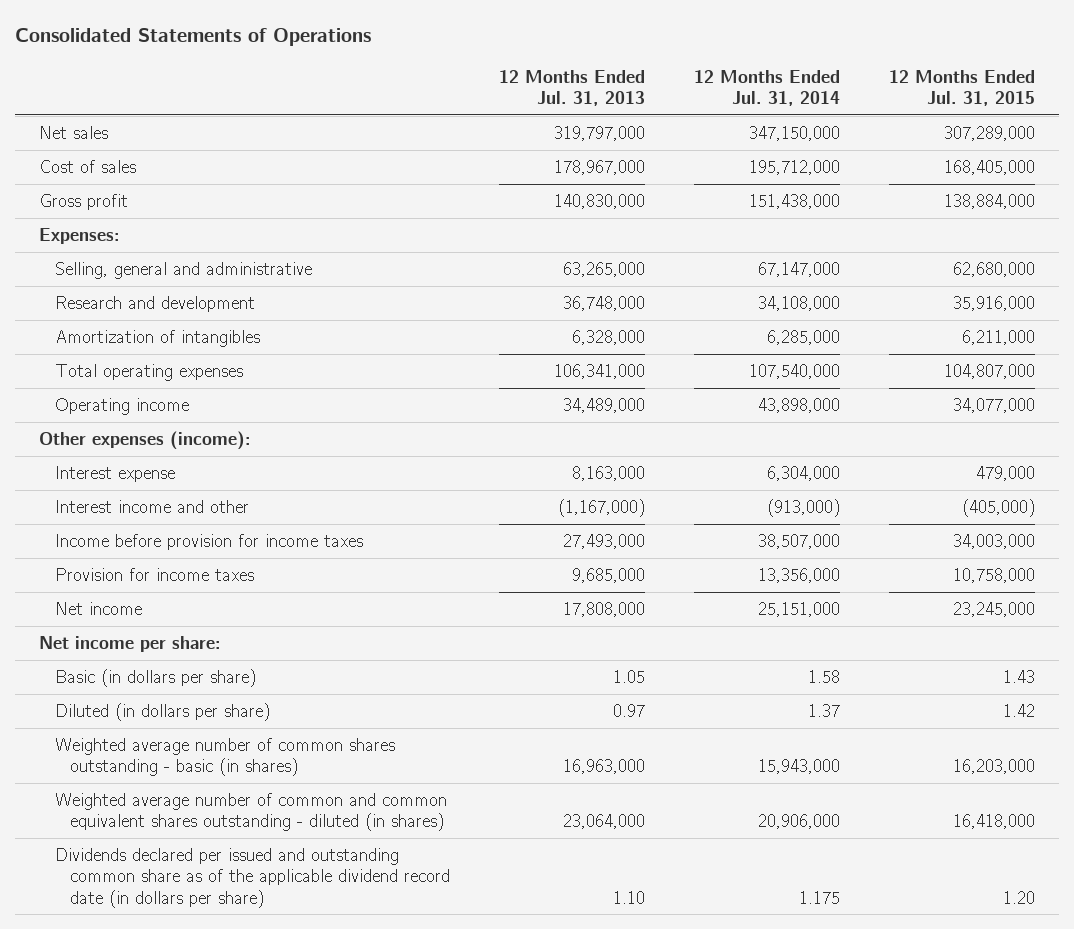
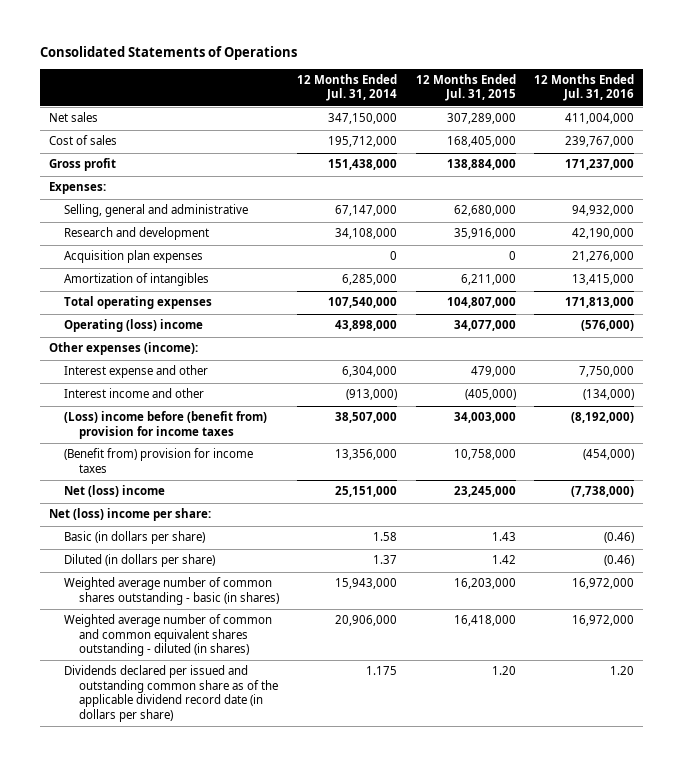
[498,69,645,107] 12 Months Ended Jul. 31, 2013 -> none
none -> [534,74,635,102] 12 Months Ended Jul. 31, 2016
none -> [63,250,203,264] Acquisition plan expenses
[54,397,189,415] Operating income -> [63,319,203,333] Operating (loss) income
[54,465,175,482] Interest expense -> [63,365,208,379] Interest expense and other
[54,533,363,550] Income before provision for income taxes -> [63,411,267,439] (Loss) income before (benefit from) provision for income taxes
[54,567,254,581] Provision for income taxes -> [63,448,253,473] (Benefit from) provision for income taxes
[54,601,142,615] Net income -> [63,485,165,498] Net (loss) income
[39,635,222,652] Net income per share: -> [48,508,211,522] Net (loss) income per share:

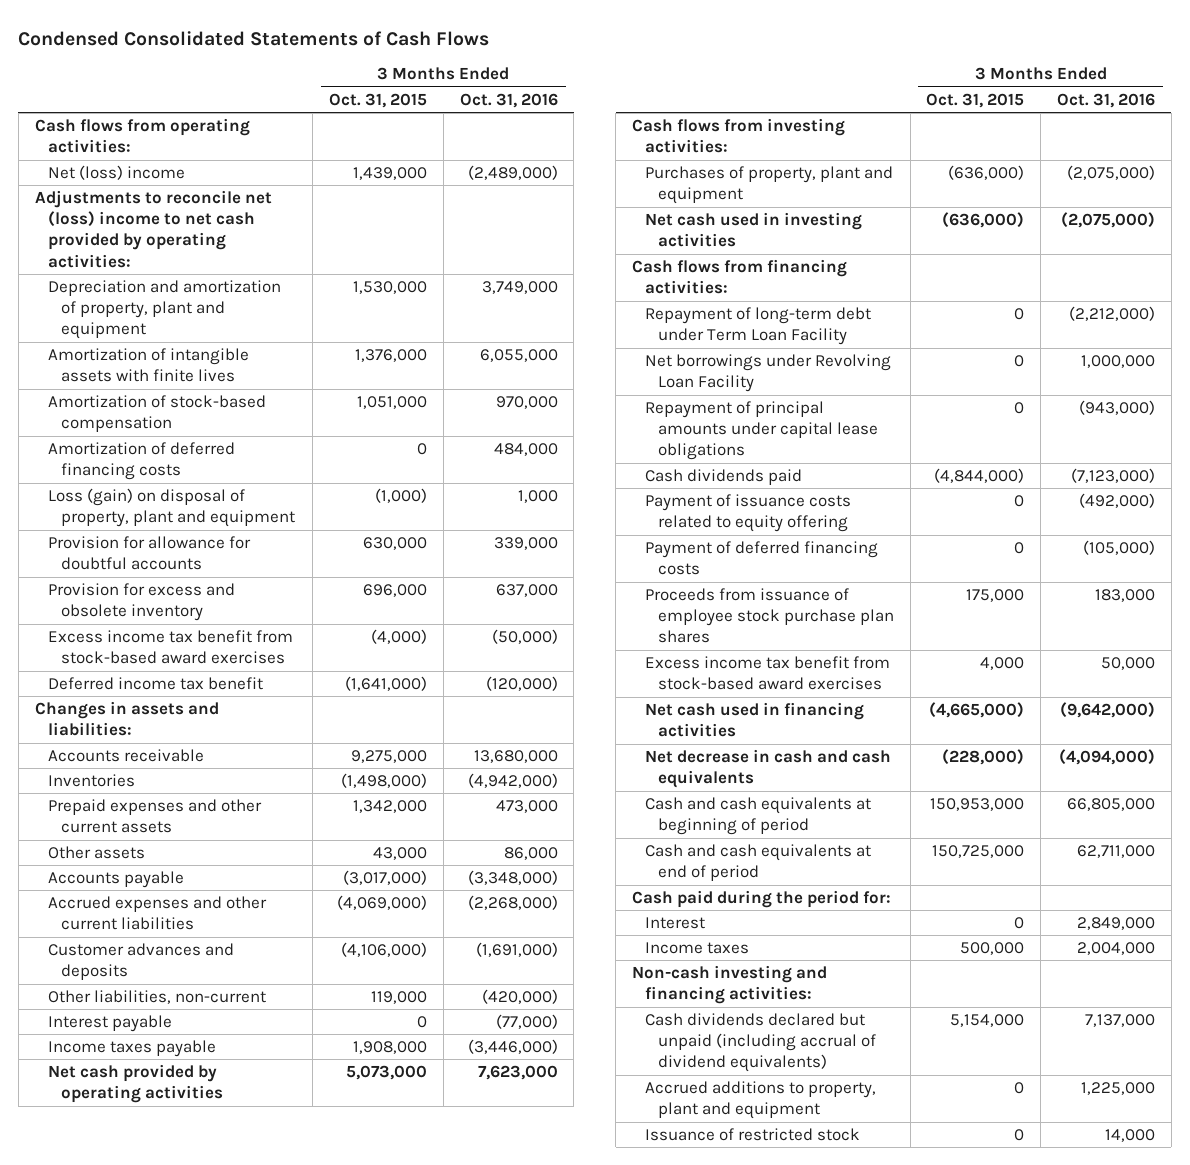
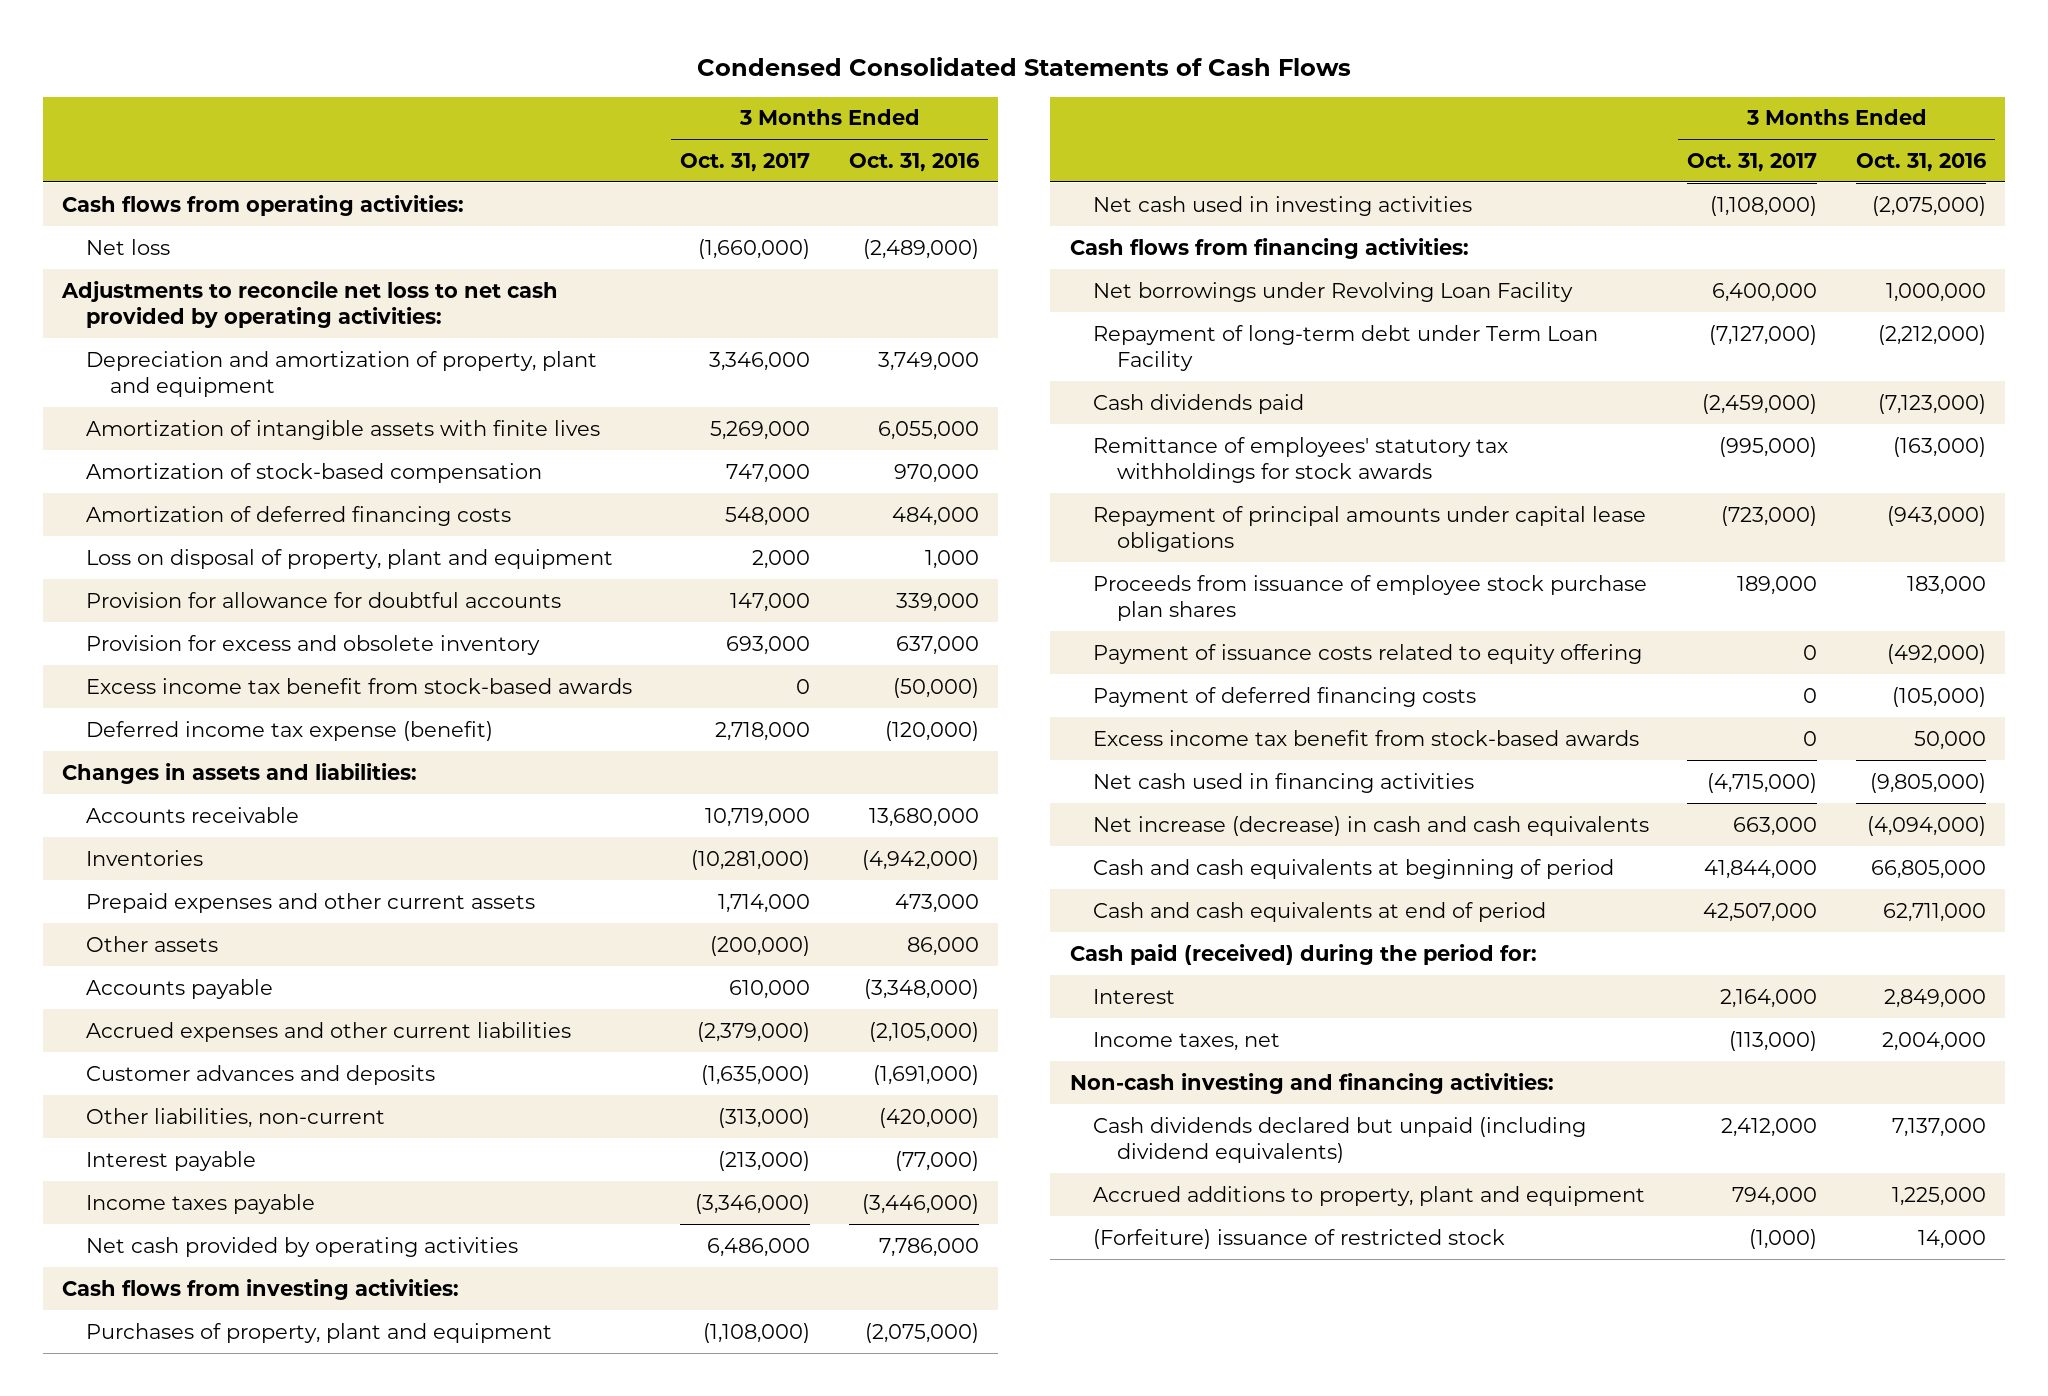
[329,92,428,108] Oct. 31, 2015 -> none
none -> [680,152,811,172] Oct. 31, 2017
[47,165,185,181] Net (loss) income -> [86,238,171,255] Net loss
[34,190,272,268] Adjustments to reconcile net (loss) income to net cash provided by operating activities: -> [61,280,559,328] Adjustments to reconcile net loss to net cash provided by operating activities:
[47,488,295,528] Loss (gain) on disposal of property, plant and equipment -> [86,548,614,569] Loss on disposal of property, plant and equipment
[47,630,293,665] Excess income tax benefit from stock-based award exercises -> [86,677,633,694] Excess income tax benefit from stock-based awards
[47,677,263,691] Deferred income tax benefit -> [86,720,494,741] Deferred income tax expense (benefit)
[467,895,558,911] (2,268,000) -> [868,1021,979,1042] (2,105,000)
[477,1065,558,1081] 7,623,000 -> [878,1237,979,1257] 7,786,000
[644,307,871,346] Repayment of long-term debt under Term Loan Facility -> [1093,324,1599,371] Repayment of long-term debt under Term Loan Facility
none -> [1093,436,1509,483] Remittance of employees' statutory tax withholdings for stock awards
[644,401,878,461] Repayment of principal amounts under capital lease obligations -> [1093,505,1647,552] Repayment of principal amounts under capital lease obligations
[644,588,894,644] Proceeds from issuance of employee stock purchase plan shares -> [1093,574,1648,621] Proceeds from issuance of employee stock purchase plan shares
[644,656,890,691] Excess income tax benefit from stock-based award exercises -> [1093,729,1640,746] Excess income tax benefit from stock-based awards
[1059,702,1155,719] (9,642,000) -> [1869,772,1986,793] (9,805,000)
[644,749,891,789] Net decrease in cash and cash equivalents -> [1093,815,1650,836] Net increase (decrease) in cash and cash equivalents
[631,890,891,909] Cash paid during the period for: -> [1069,943,1537,965] Cash paid (received) during the period for:
[644,942,749,955] Income taxes -> [1093,1031,1281,1051] Income taxes, net
[644,1013,876,1073] Cash dividends declared but unpaid (including accrual of dividend equivalents) -> [1093,1116,1587,1163] Cash dividends declared but unpaid (including dividend equivalents)
[644,1128,860,1142] Issuance of restricted stock -> [1093,1228,1506,1249] (Forfeiture) issuance of restricted stock

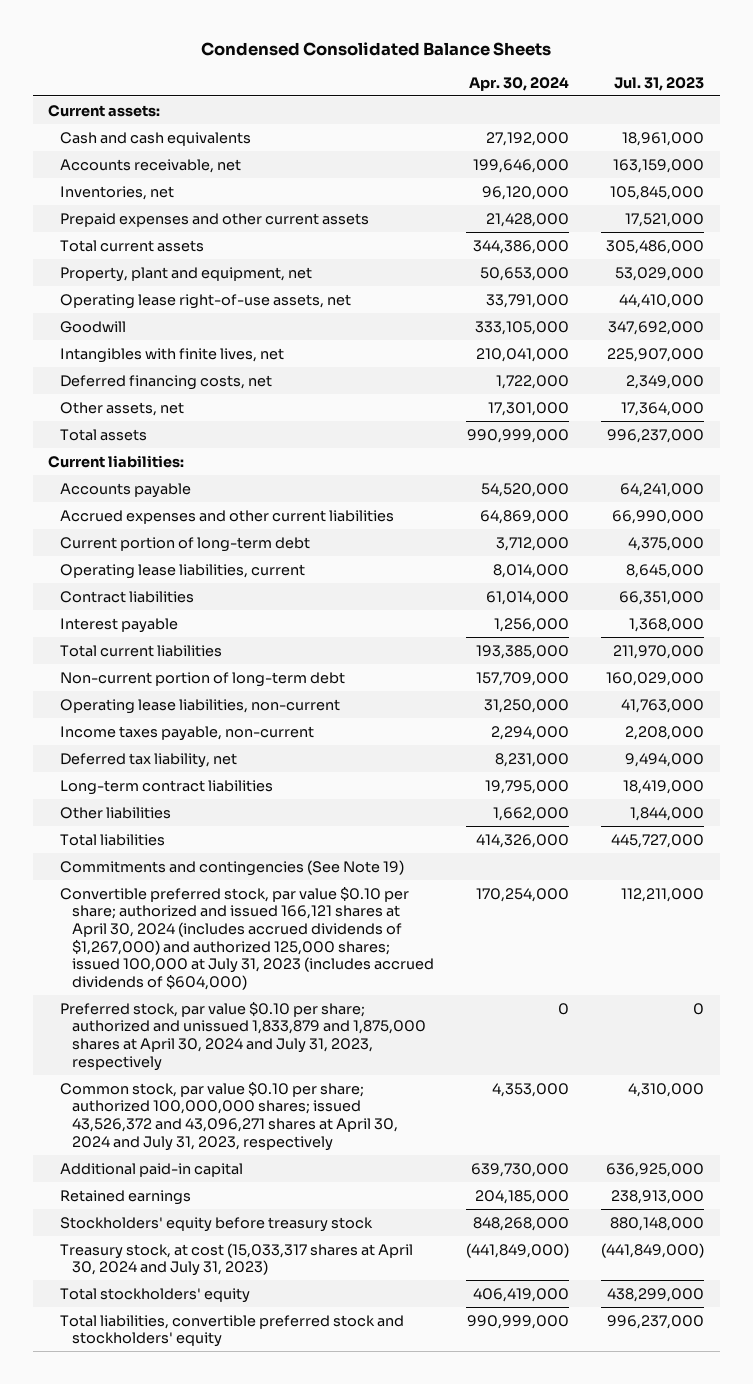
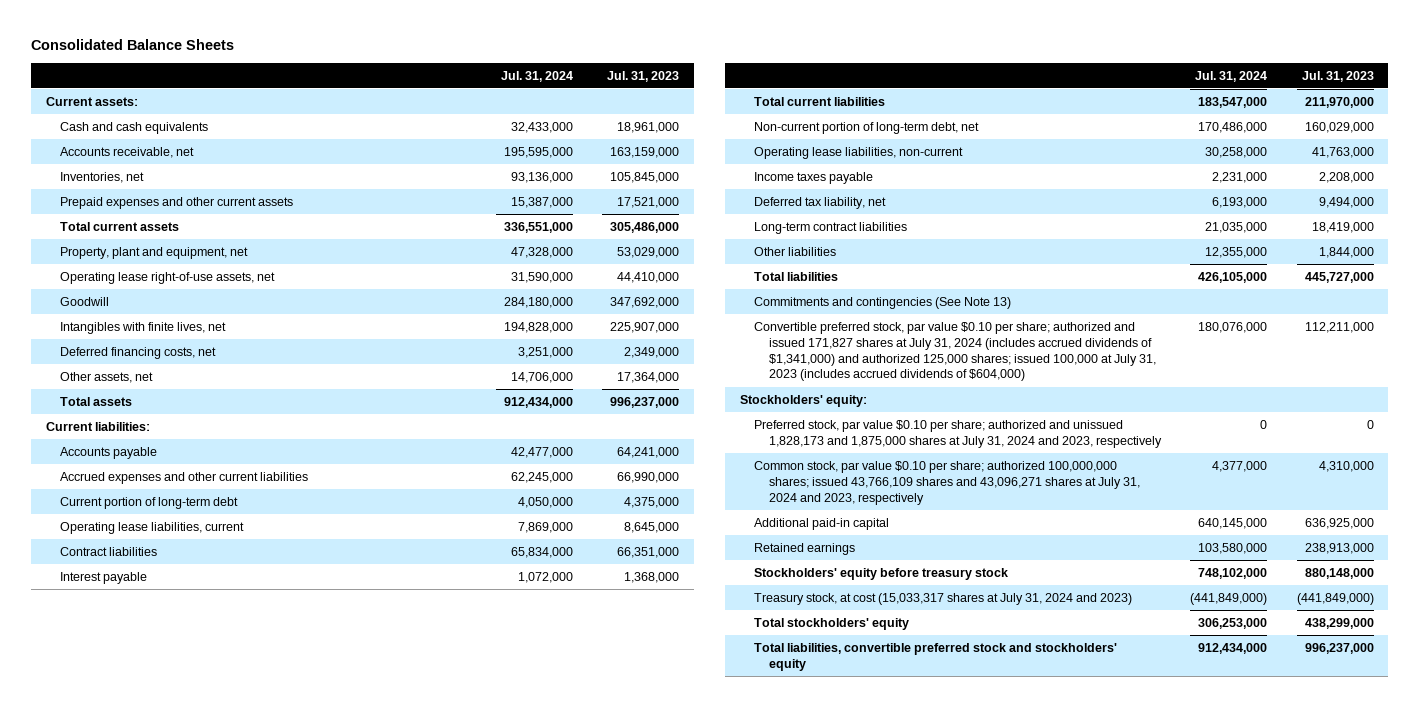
[201,41,552,56] Condensed Consolidated Balance Sheets -> [30,39,234,51] Consolidated Balance Sheets
[469,76,570,91] Apr. 30, 2024 -> none
none -> [500,70,573,82] Jul. 31, 2024
[60,671,346,687] Non-current portion of long-term debt -> [754,121,980,134] Non-current portion of long-term debt, net
[60,725,315,741] Income taxes payable, non-current -> [754,171,874,184] Income taxes payable
[60,859,405,876] Commitments and contingencies (See Note 19) -> [754,296,1012,309] Commitments and contingencies (See Note 13)
[60,886,435,991] Convertible preferred stock, par value $0.10 per share; authorized and issued 166,121 shares at April 30, 2024 (includes accrued dividends of $1,267,000) and authorized 125,000 shares; issued 100,000 at July 31, 2023 (includes accrued dividends of $604,000) -> [754,321,1156,382] Convertible preferred stock, par value $0.10 per share; authorized and issued 171,827 shares at July 31, 2024 (includes accrued dividends of $1,341,000) and authorized 125,000 shares; issued 100,000 at July 31, 2023 (includes accrued dividends of $604,000)
none -> [739,394,867,407] Stockholders' equity:
[60,1001,427,1071] Preferred stock, par value $0.10 per share; authorized and unissued 1,833,879 and 1,875,000 shares at April 30, 2024 and July 31, 2023, respectively -> [754,419,1162,448] Preferred stock, par value $0.10 per share; authorized and unissued 1,828,173 and 1,875,000 shares at July 31, 2024 and 2023, respectively
[60,1081,399,1151] Common stock, par value $0.10 per share; authorized 100,000,000 shares; issued 43,526,372 and 43,096,271 shares at April 30, 2024 and July 31, 2023, respectively -> [754,460,1140,505] Common stock, par value $0.10 per share; authorized 100,000,000 shares; issued 43,766,109 shares and 43,096,271 shares at July 31, 2024 and 2023, respectively
[60,1242,414,1277] Treasury stock, at cost (15,033,317 shares at April 30, 2024 and July 31, 2023) -> [754,592,1133,605] Treasury stock, at cost (15,033,317 shares at July 31, 2024 and 2023)

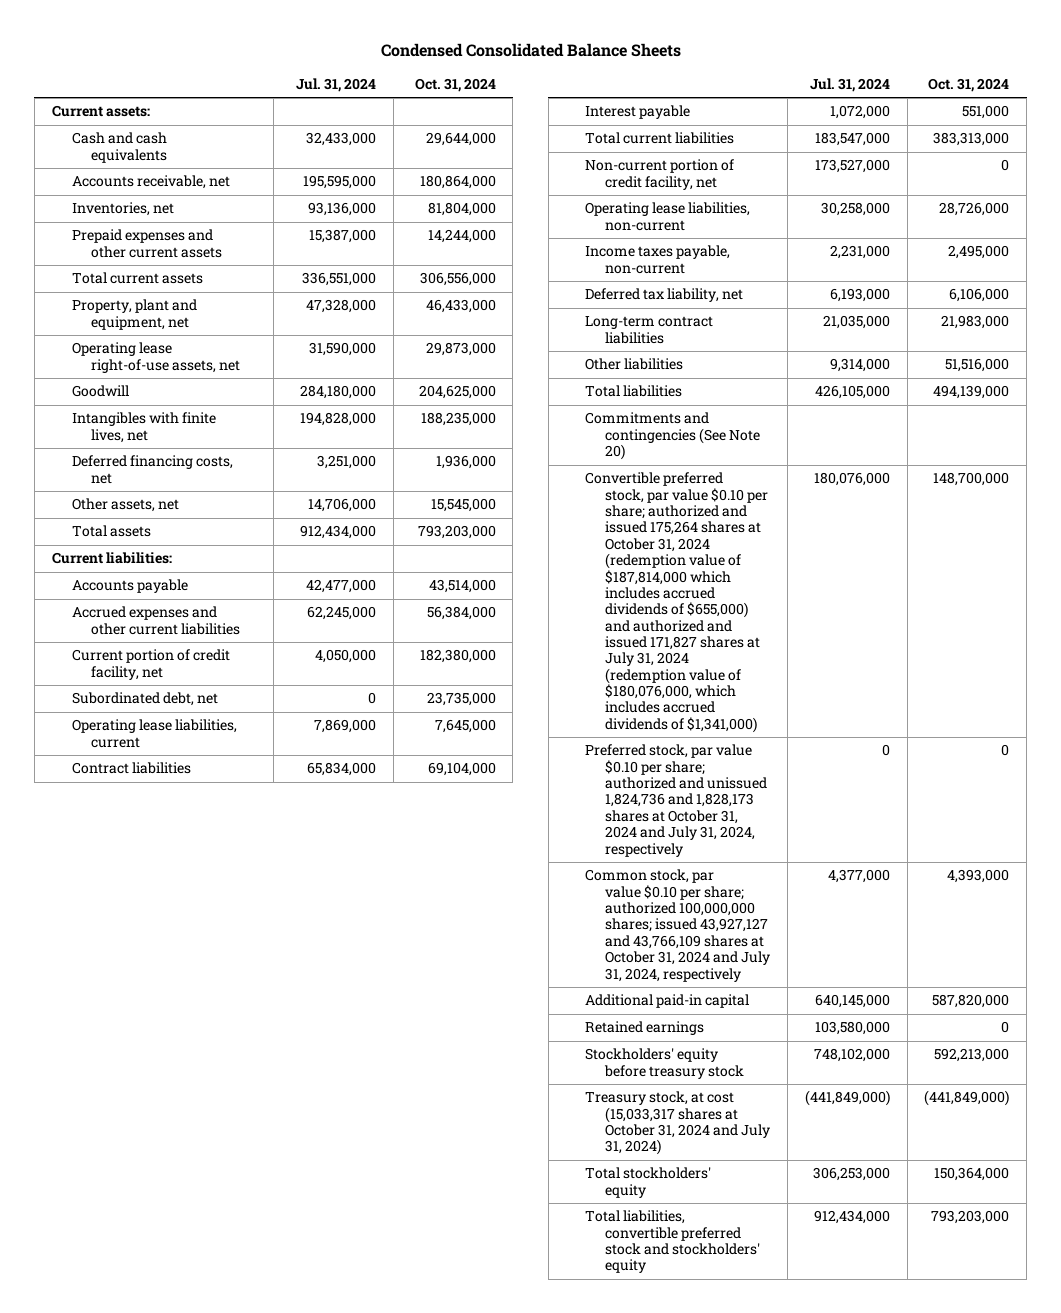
[30,39,234,51] Consolidated Balance Sheets -> [380,43,681,58] Condensed Consolidated Balance Sheets
[607,70,680,82] Jul. 31, 2023 -> none
none -> [414,77,496,92] Oct. 31, 2024
[60,496,239,509] Current portion of long-term debt -> [71,649,230,680] Current portion of credit facility, net
none -> [71,692,218,707] Subordinated debt, net
[754,121,980,134] Non-current portion of long-term debt, net -> [585,159,735,190] Non-current portion of credit facility, net
[1198,121,1268,133] 170,486,000 -> [814,159,890,174] 173,527,000
[754,171,874,184] Income taxes payable -> [585,245,731,274] Income taxes payable, non-current
[1205,246,1268,258] 12,355,000 -> [829,358,890,373] 9,314,000
[739,394,867,407] Stockholders' equity: -> none
[754,296,1012,309] Commitments and contingencies (See Note 13) -> [585,412,761,461] Commitments and contingencies (See Note 20)
[754,321,1156,382] Convertible preferred stock, par value $0.10 per share; authorized and issued 171,827 shares at July 31, 2024 (includes accrued dividends of $1,341,000) and authorized 125,000 shares; issued 100,000 at July 31, 2023 (includes accrued dividends of $604,000) -> [585,472,769,733] Convertible preferred stock, par value $0.10 per share; authorized and issued 175,264 shares at October 31, 2024 (redemption value of $187,814,000 which includes accrued dividends of $655,000) and authorized and issued 171,827 shares at July 31, 2024 (redemption value of $180,076,000, which includes accrued dividends of $1,341,000)
[754,419,1162,448] Preferred stock, par value $0.10 per share; authorized and unissued 1,828,173 and 1,875,000 shares at July 31, 2024 and 2023, respectively -> [585,744,768,857] Preferred stock, par value $0.10 per share; authorized and unissued 1,824,736 and 1,828,173 shares at October 31, 2024 and July 31, 2024, respectively
[754,460,1140,505] Common stock, par value $0.10 per share; authorized 100,000,000 shares; issued 43,766,109 shares and 43,096,271 shares at July 31, 2024 and 2023, respectively -> [585,869,771,982] Common stock, par value $0.10 per share; authorized 100,000,000 shares; issued 43,927,127 and 43,766,109 shares at October 31, 2024 and July 31, 2024, respectively
[754,592,1133,605] Treasury stock, at cost (15,033,317 shares at July 31, 2024 and 2023) -> [585,1091,771,1156] Treasury stock, at cost (15,033,317 shares at October 31, 2024 and July 31, 2024)

